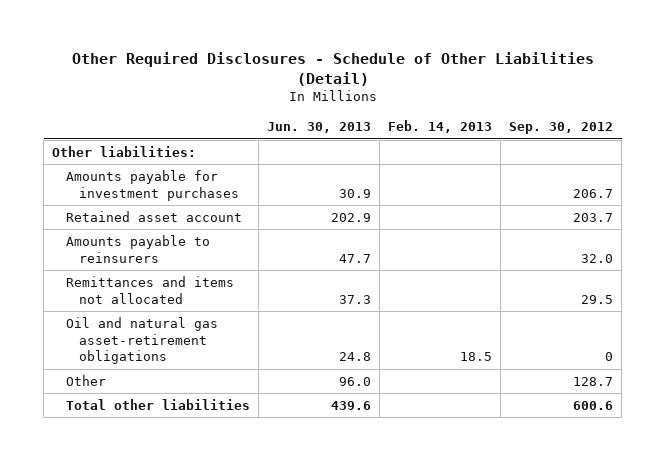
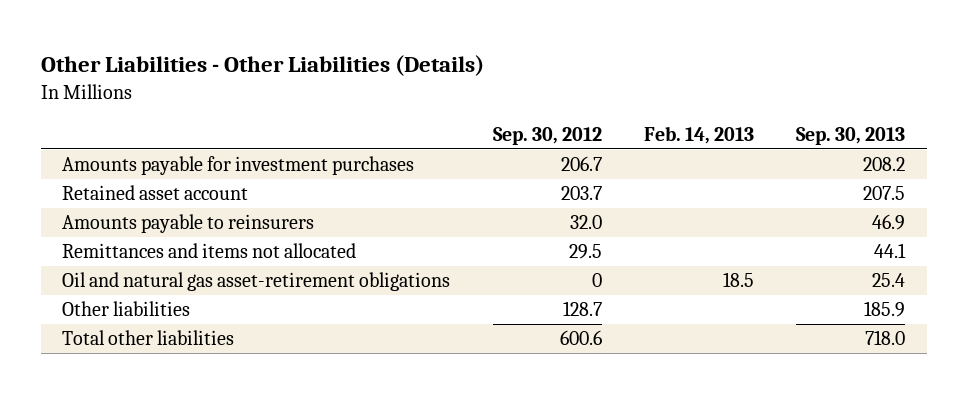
[71,51,594,87] Other Required Disclosures - Schedule of Other Liabilities (Detail) -> [41,55,485,77] Other Liabilities - Other Liabilities (Details)
[266,122,371,134] Jun. 30, 2013 -> none
none -> [796,126,906,145] Sep. 30, 2013
[52,145,197,157] Other liabilities: -> none
[65,374,106,386] Other -> [62,301,191,317] Other liabilities

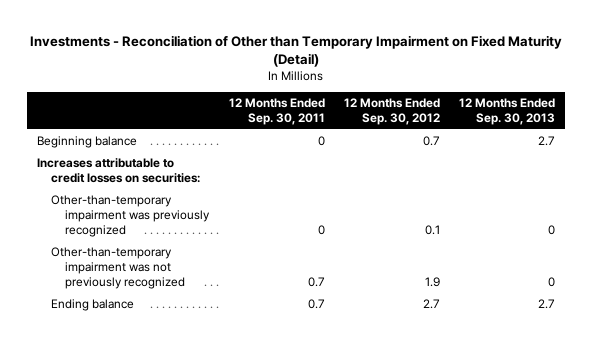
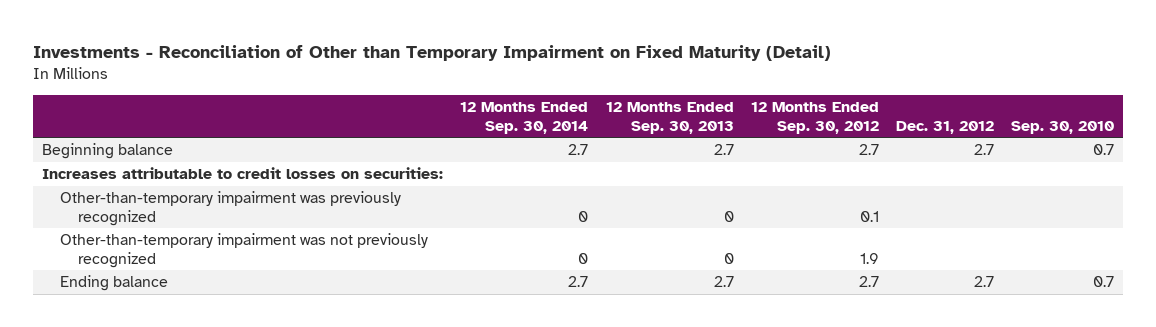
[228,97,325,125] 12 Months Ended Sep. 30, 2011 -> none
none -> [460,101,589,134] 12 Months Ended Sep. 30, 2014
none -> [896,120,995,134] Dec. 31, 2012
none -> [1011,120,1115,134] Sep. 30, 2010
[423,136,441,147] 0.7 -> [858,144,879,156] 2.7

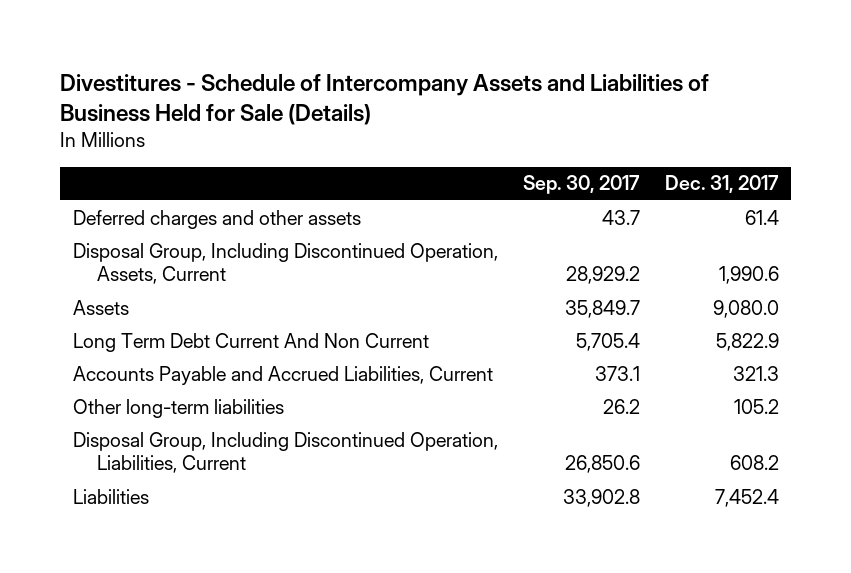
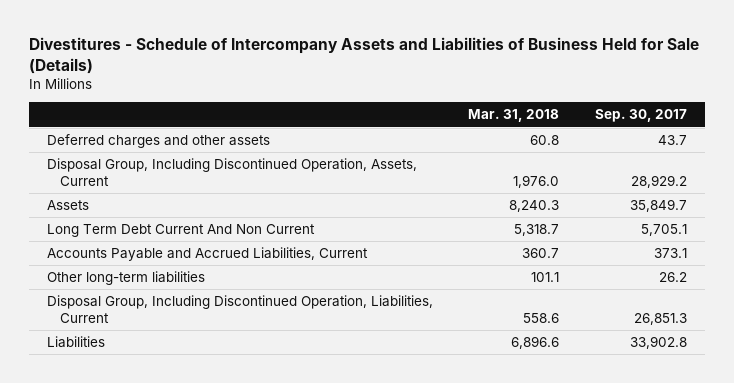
[664,175,779,194] Dec. 31, 2017 -> none
none -> [468,109,560,123] Mar. 31, 2018
[575,332,640,351] 5,705.4 -> [640,224,687,237] 5,705.1
[564,455,640,474] 26,850.6 -> [633,313,687,326] 26,851.3

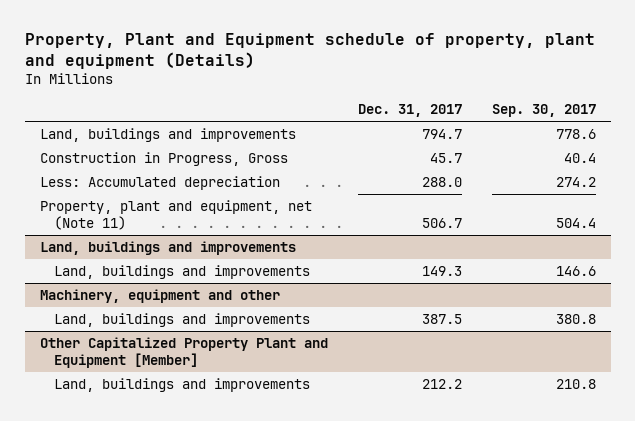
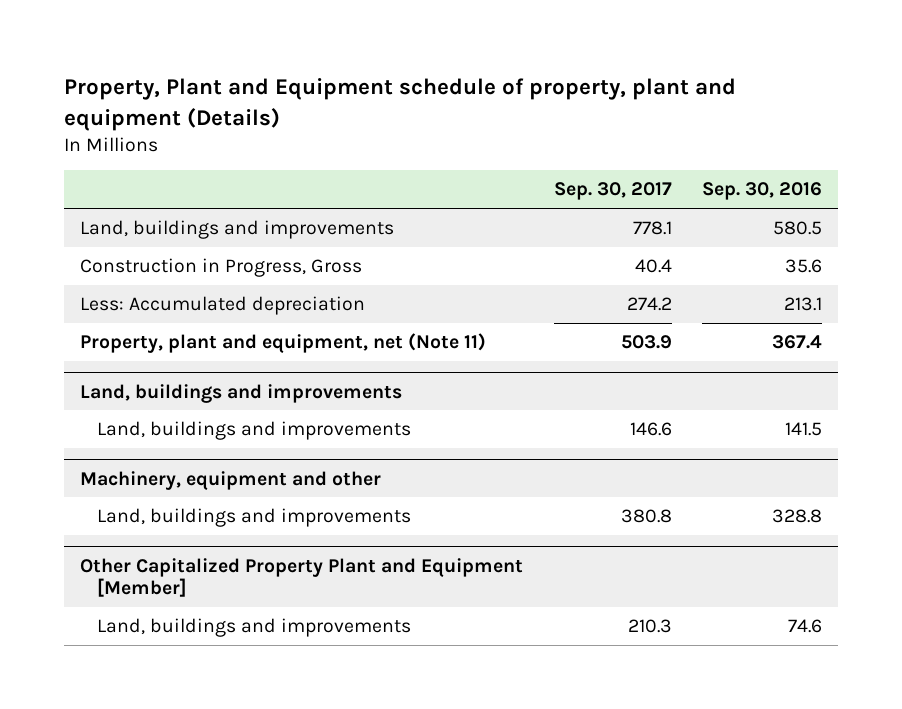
[357,104,462,118] Dec. 31, 2017 -> none
none -> [702,182,823,201] Sep. 30, 2016
[555,128,596,139] 778.6 -> [632,221,672,236] 778.1
[555,217,596,228] 504.4 -> [620,335,672,350] 503.9
[555,378,596,389] 210.8 -> [627,619,672,634] 210.3

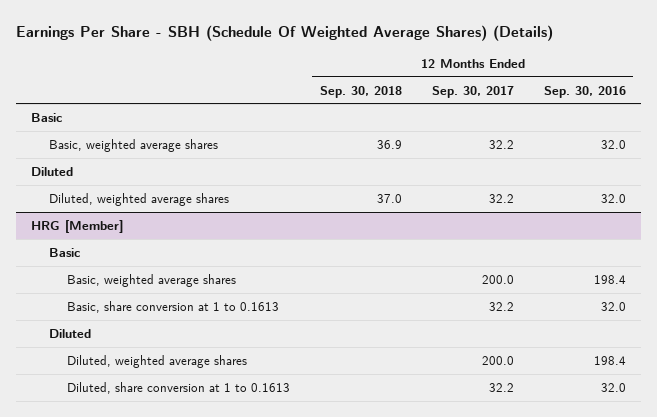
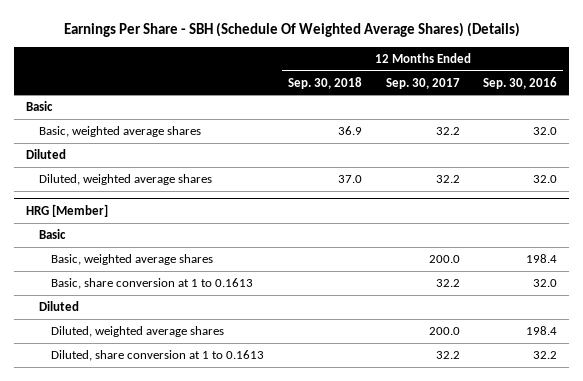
[600,383,626,393] 32.0 -> [533,351,558,360] 32.2

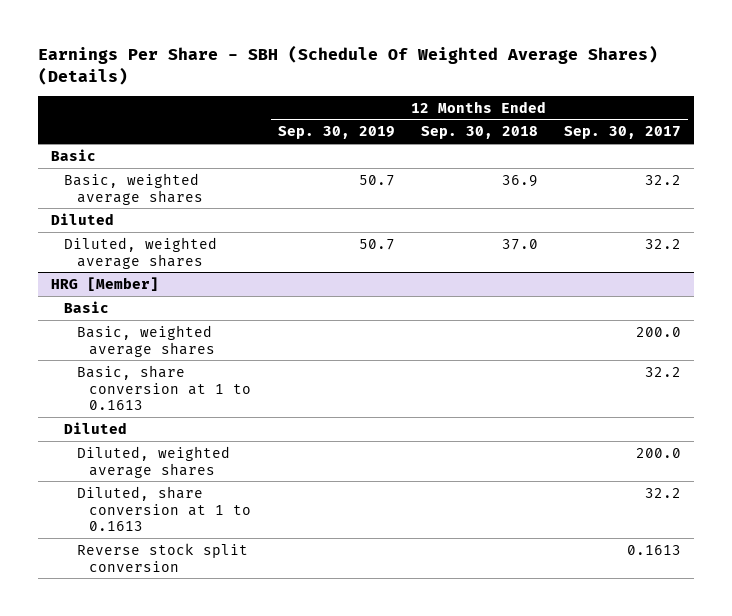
[483,76,558,89] Sep. 30, 2016 -> none
none -> [277,126,395,140] Sep. 30, 2019
none -> [76,542,248,572] Reverse stock split conversion

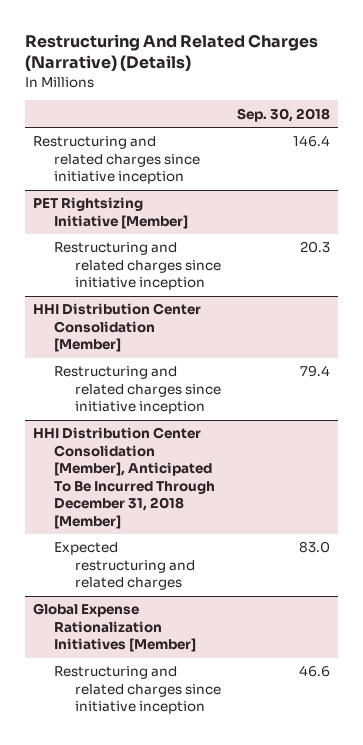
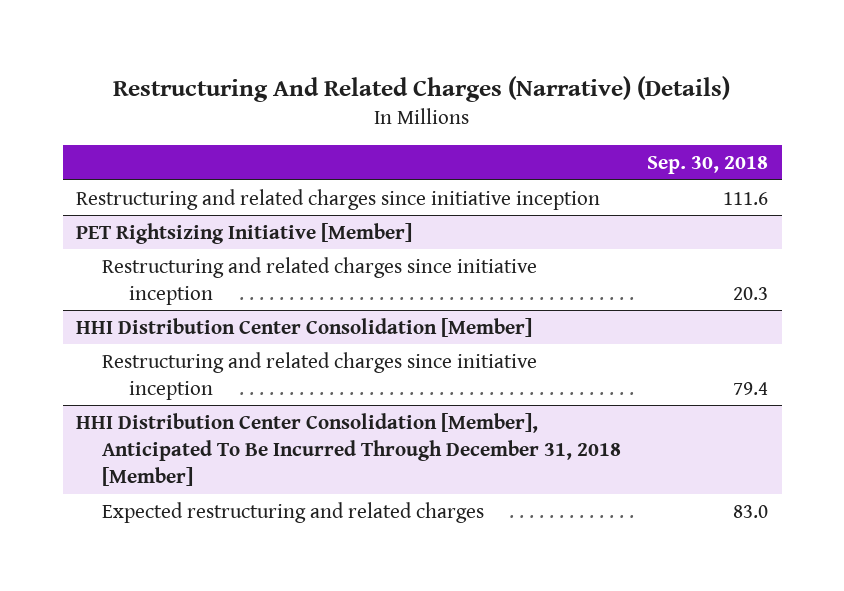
[292,135,330,148] 146.4 -> [723,191,769,205] 111.6
[33,603,197,653] Global Expense Rationalization Initiatives [Member] -> none
[54,666,222,715] Restructuring and related charges since initiative inception -> none

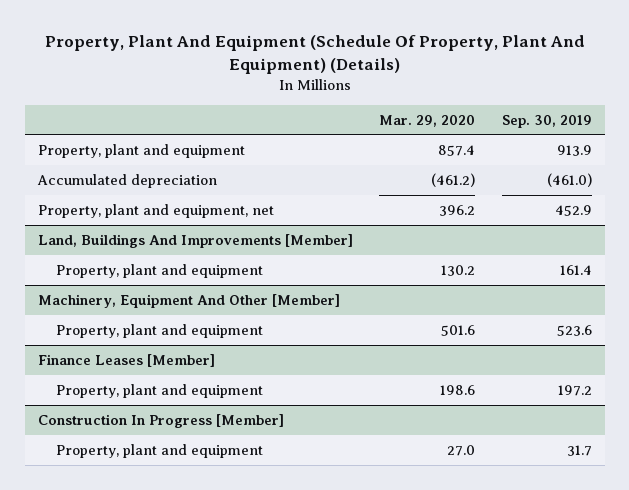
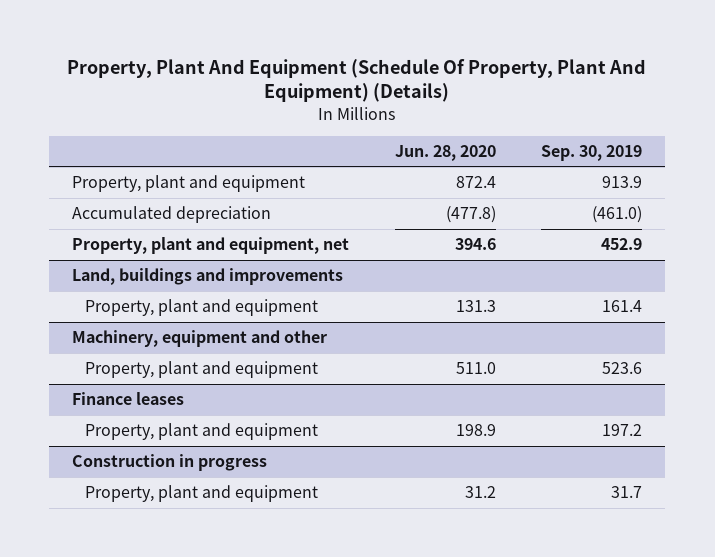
[379,114,476,127] Mar. 29, 2020 -> none
none -> [394,144,496,161] Jun. 28, 2020
[37,233,353,248] Land, Buildings And Improvements [Member] -> [72,268,344,286] Land, buildings and improvements
[37,293,340,308] Machinery, Equipment And Other [Member] -> [72,330,328,348] Machinery, equipment and other
[37,353,215,367] Finance Leases [Member] -> [72,392,185,406] Finance leases
[37,413,284,428] Construction In Progress [Member] -> [72,454,268,472] Construction in progress

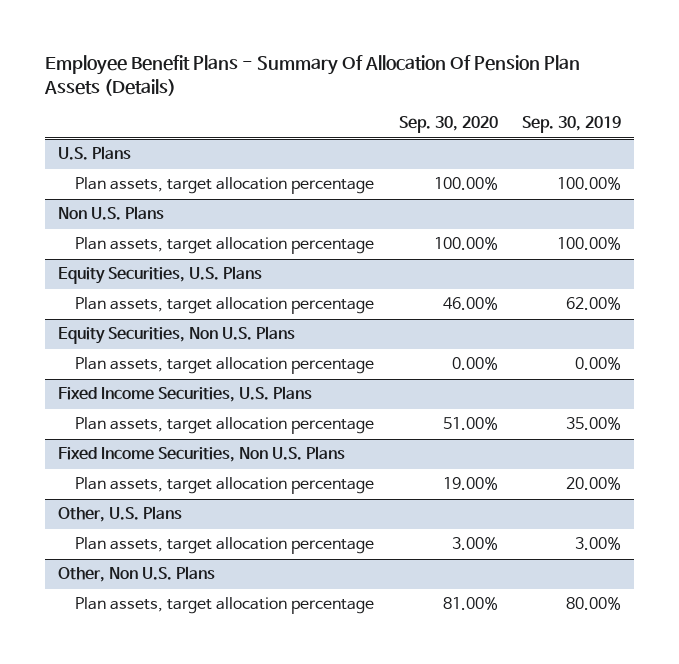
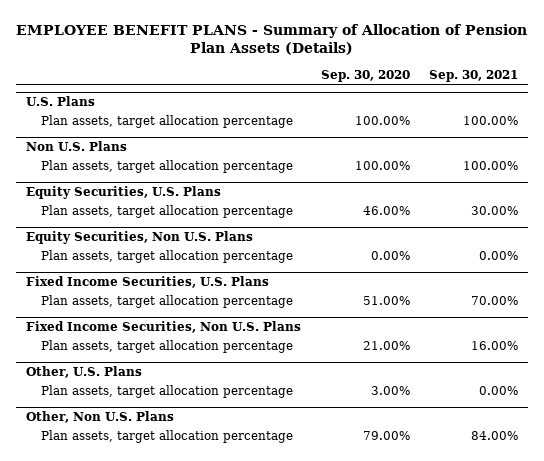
[44,55,581,96] Employee Benefit Plans - Summary Of Allocation Of Pension Plan Assets (Details) -> [16,23,528,56] EMPLOYEE BENEFIT PLANS - Summary of Allocation of Pension Plan Assets (Details)
[522,116,622,134] Sep. 30, 2019 -> none
none -> [428,70,518,83] Sep. 30, 2021
[442,477,498,491] 19.00% -> [362,340,410,350] 21.00%
[442,597,498,611] 81.00% -> [362,430,410,440] 79.00%

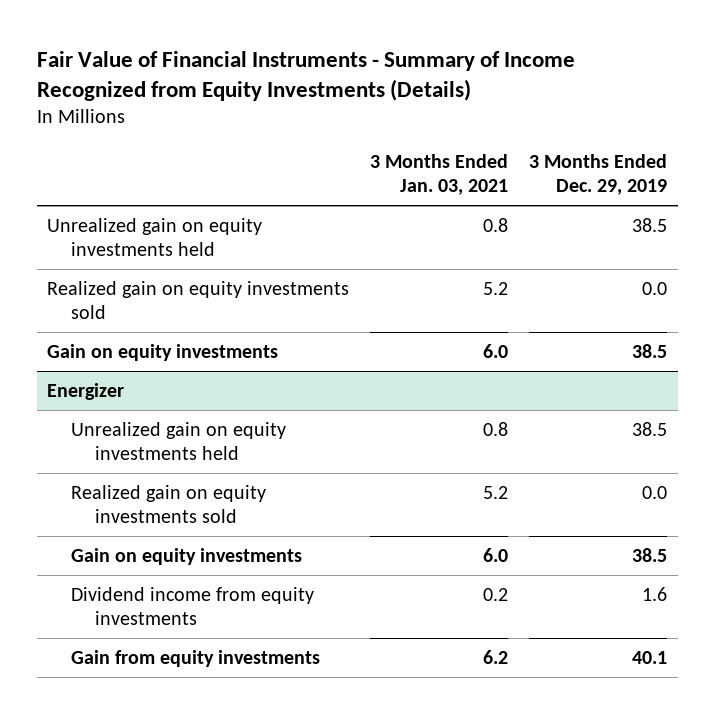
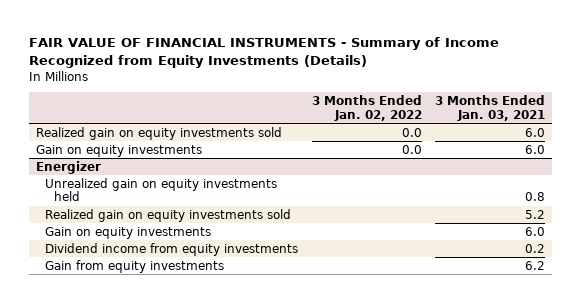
[36,50,575,101] Fair Value of Financial Instruments - Summary of Income Recognized from Equity Investments (Details) -> [29,37,500,69] FAIR VALUE OF FINANCIAL INSTRUMENTS - Summary of Income Recognized from Equity Investments (Details)
[529,154,668,196] 3 Months Ended Dec. 29, 2019 -> none
none -> [311,94,422,121] 3 Months Ended Jan. 02, 2022
[47,217,263,256] Unrealized gain on equity investments held -> none
[483,281,509,295] 5.2 -> [525,127,546,137] 6.0

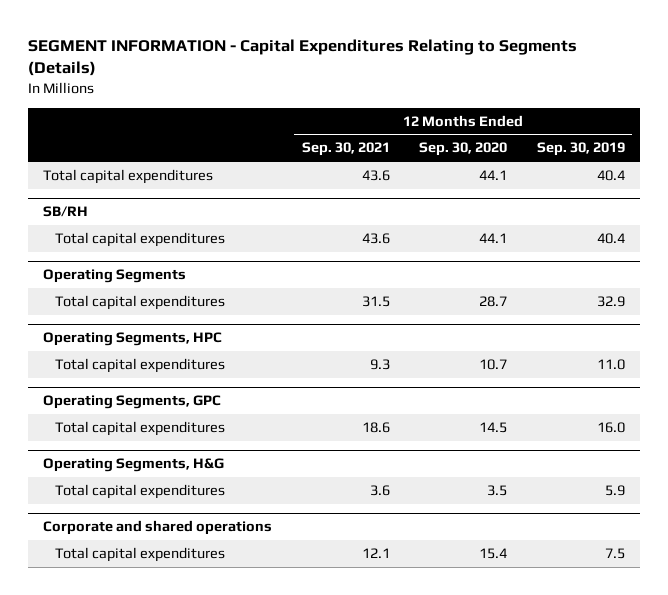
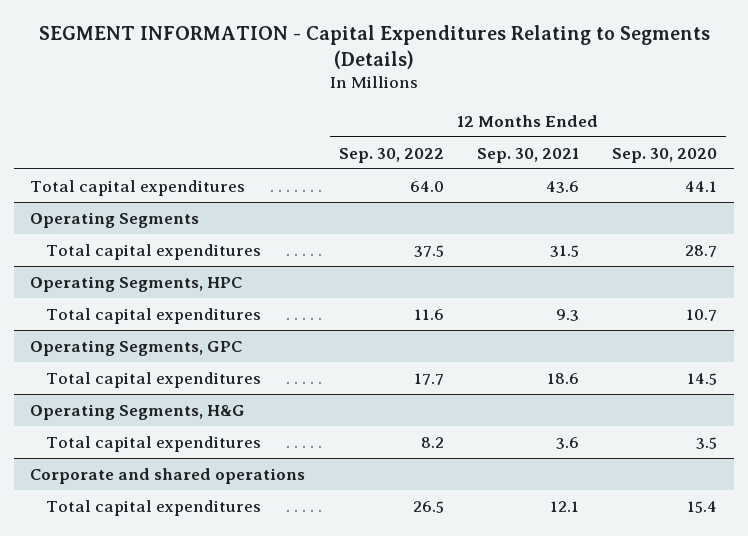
[537,142,626,157] Sep. 30, 2019 -> none
none -> [338,147,444,163] Sep. 30, 2022
[43,206,89,218] SB/RH -> none
[55,232,226,248] Total capital expenditures -> none

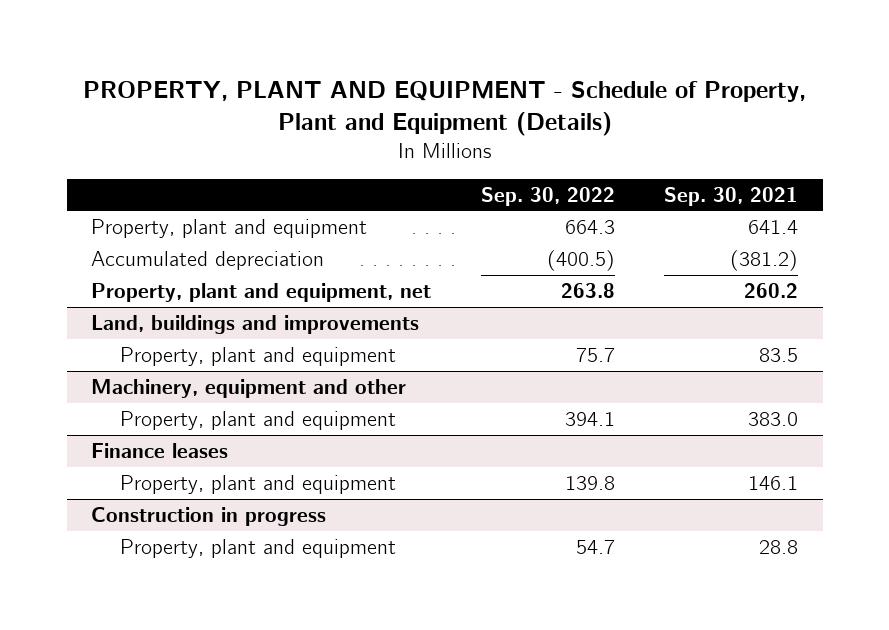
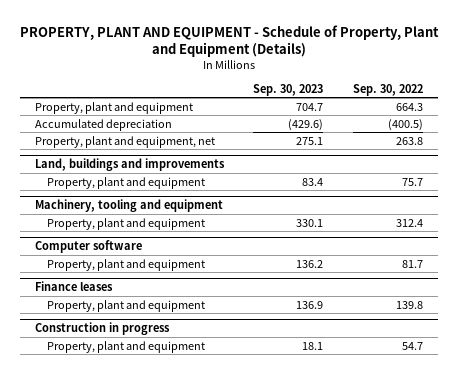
[664,186,799,206] Sep. 30, 2021 -> none
none -> [253,84,324,97] Sep. 30, 2023
[91,378,407,398] Machinery, equipment and other -> [34,199,223,213] Machinery, tooling and equipment
[564,411,615,426] 394.1 -> [396,218,424,227] 312.4
none -> [34,240,142,254] Computer software
none -> [47,258,206,271] Property, plant and equipment

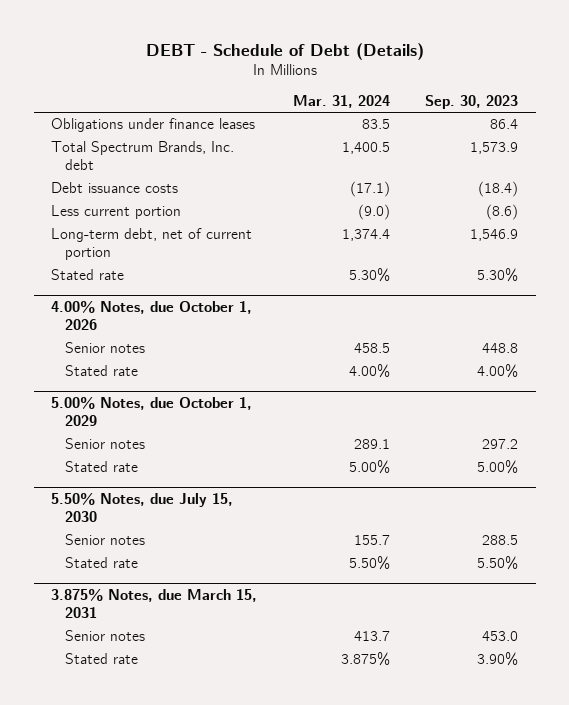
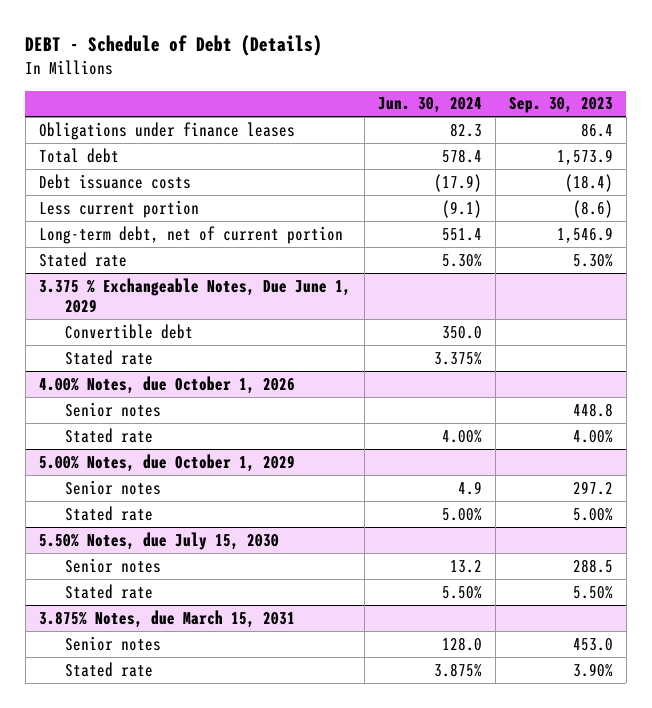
[292,94,390,108] Mar. 31, 2024 -> none
none -> [377,97,482,114] Jun. 30, 2024
[51,141,235,171] Total Spectrum Brands, Inc. debt -> [38,147,119,163] Total debt
none -> [38,277,351,313] 3.375 % Exchangeable Notes, Due June 1, 2029
none -> [64,323,193,339] Convertible debt
none -> [64,349,153,365] Stated rate

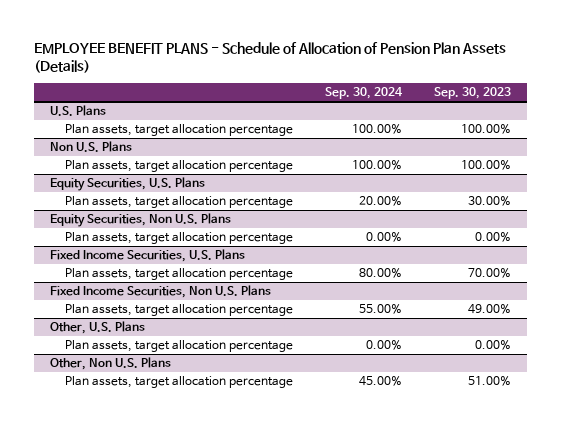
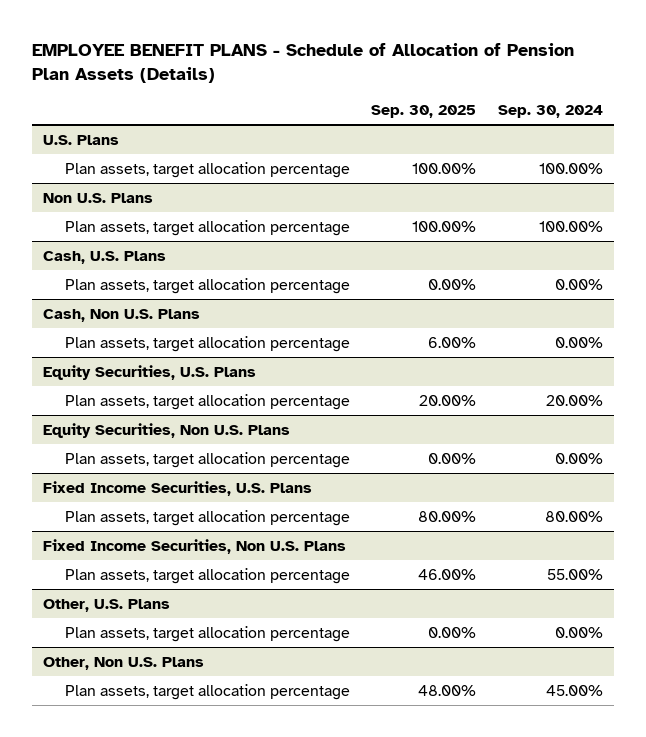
[434,87,512,100] Sep. 30, 2023 -> none
none -> [371,104,477,118] Sep. 30, 2025
none -> [42,250,166,264] Cash, U.S. Plans
none -> [64,277,350,294] Plan assets, target allocation percentage
none -> [42,308,200,322] Cash, Non U.S. Plans
none -> [64,335,350,352] Plan assets, target allocation percentage

